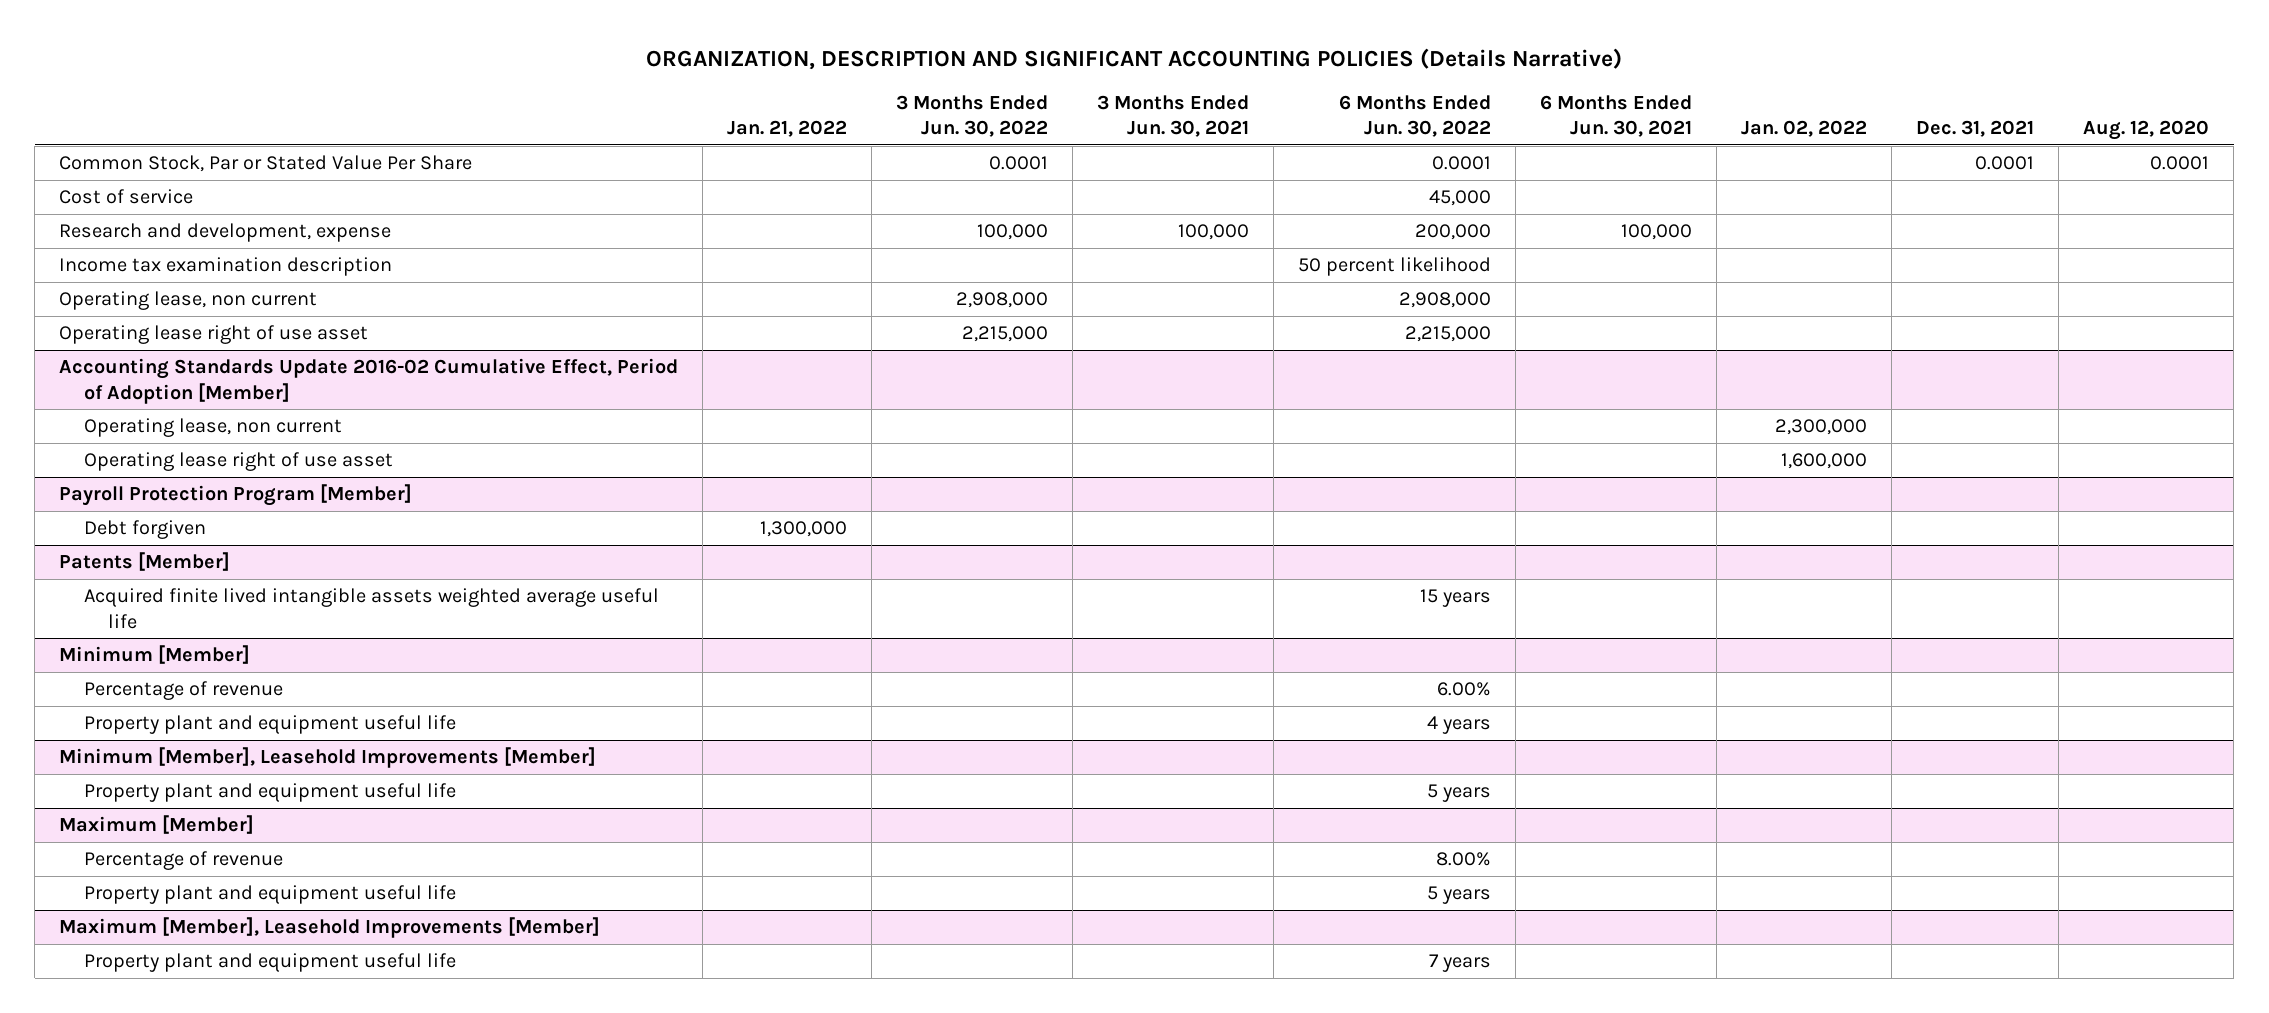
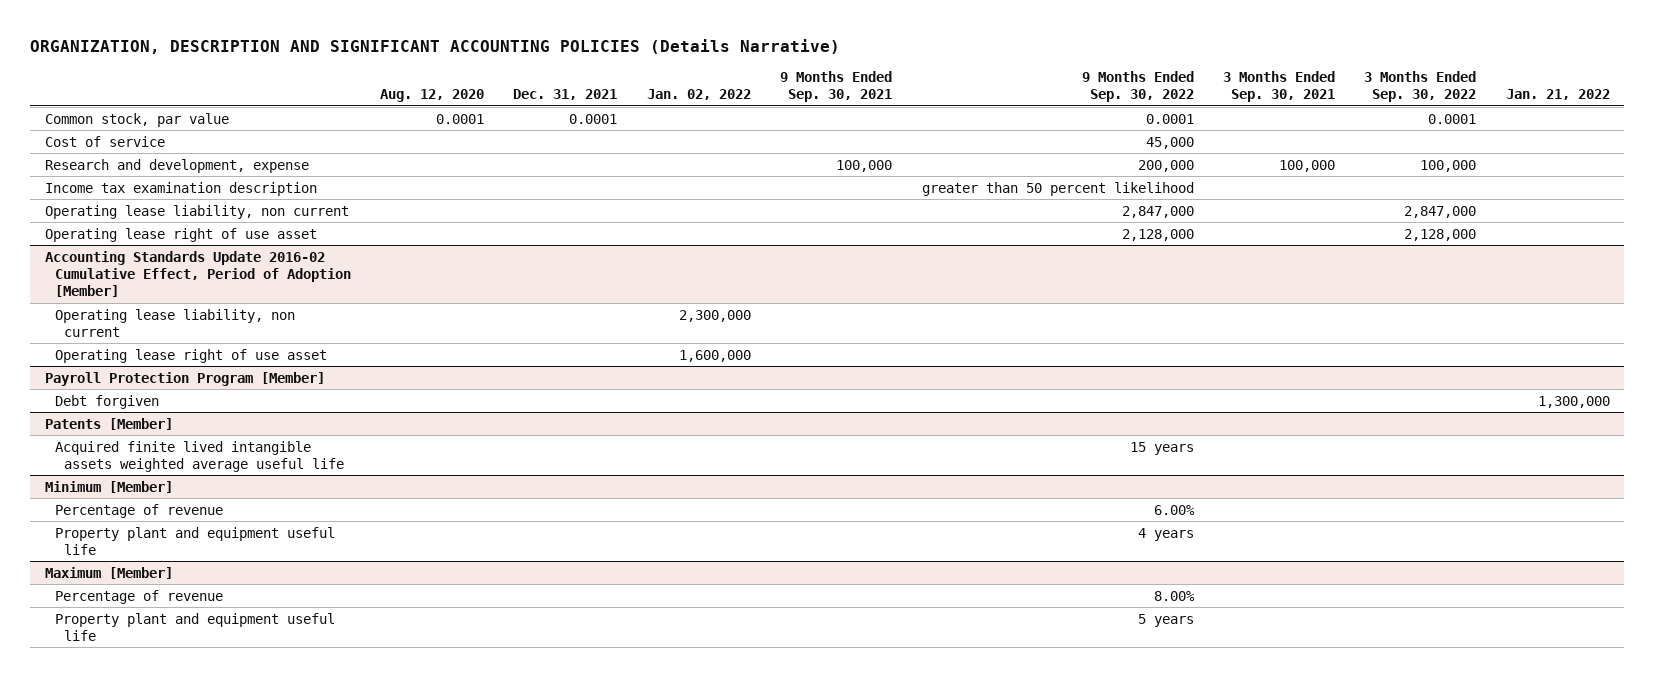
[896,94,1049,138] 3 Months Ended Jun. 30, 2022 -> none
[1097,94,1250,138] 3 Months Ended Jun. 30, 2021 -> none
[1339,94,1492,138] 6 Months Ended Jun. 30, 2022 -> none
[1540,94,1693,138] 6 Months Ended Jun. 30, 2021 -> none
none -> [780,70,893,103] 9 Months Ended Sep. 30, 2021
none -> [1081,70,1194,103] 9 Months Ended Sep. 30, 2022
none -> [1222,70,1335,103] 3 Months Ended Sep. 30, 2021
none -> [1364,70,1477,103] 3 Months Ended Sep. 30, 2022
[59,155,473,173] Common Stock, Par or Stated Value Per Share -> [45,112,230,127] Common stock, par value
[59,291,318,311] Operating lease, non current -> [45,204,350,219] Operating lease liability, non current
[83,418,342,438] Operating lease, non current -> [54,308,295,337] Operating lease liability, non current
[59,747,597,769] Minimum [Member], Leasehold Improvements [Member] -> none
[83,783,456,803] Property plant and equipment useful life -> none
[59,917,601,939] Maximum [Member], Leasehold Improvements [Member] -> none
[83,953,456,973] Property plant and equipment useful life -> none

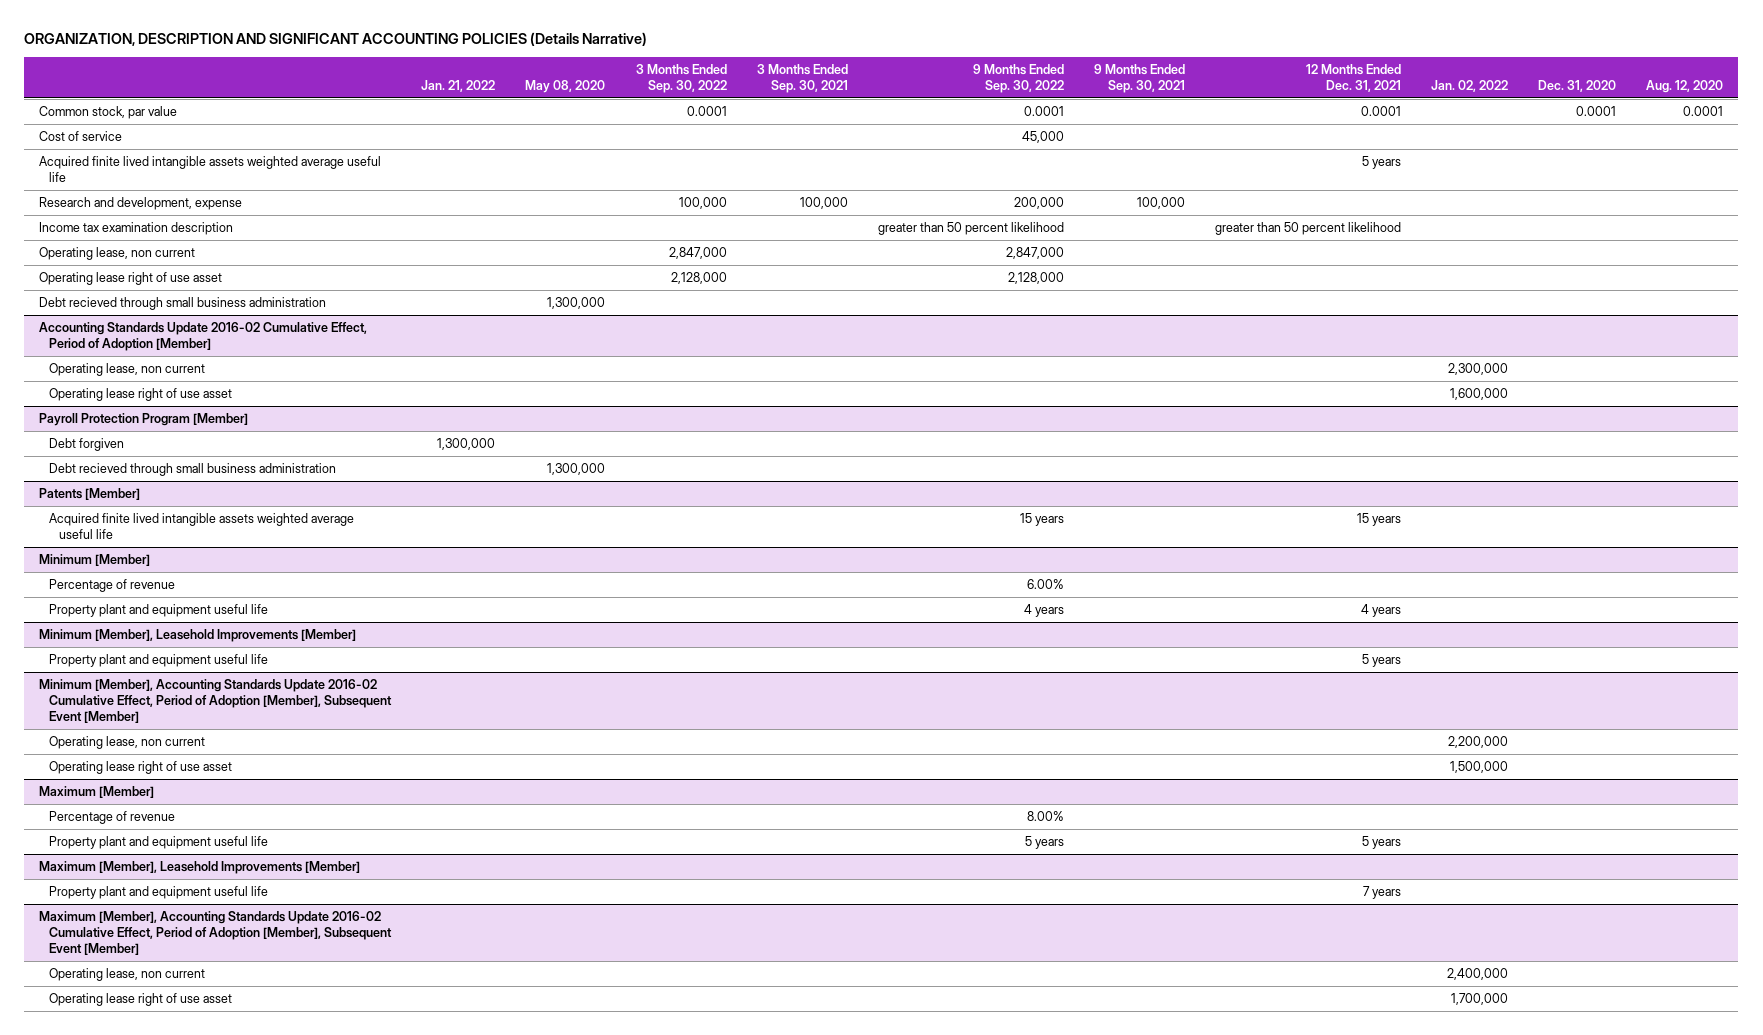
[513,89,618,101] Dec. 31, 2021 -> none
none -> [525,79,606,93] May 08, 2020
none -> [1305,63,1401,92] 12 Months Ended Dec. 31, 2021
none -> [1538,79,1617,92] Dec. 31, 2020
none -> [39,156,382,182] Acquired finite lived intangible assets weighted average useful life
[45,204,350,219] Operating lease liability, non current -> [39,247,196,261] Operating lease, non current
none -> [39,297,327,311] Debt recieved through small business administration
[54,308,295,337] Operating lease liability, non current -> [49,363,206,377] Operating lease, non current
none -> [49,463,337,477] Debt recieved through small business administration
none -> [39,629,357,643] Minimum [Member], Leasehold Improvements [Member]
none -> [49,654,269,668] Property plant and equipment useful life
none -> [39,679,393,723] Minimum [Member], Accounting Standards Update 2016-02 Cumulative Effect, Period of Adoption [Member], Subsequent Event [Member]
none -> [49,736,206,750] Operating lease, non current
none -> [49,761,233,775] Operating lease right of use asset
none -> [39,861,361,875] Maximum [Member], Leasehold Improvements [Member]
none -> [49,886,269,900] Property plant and equipment useful life
none -> [39,911,393,955] Maximum [Member], Accounting Standards Update 2016-02 Cumulative Effect, Period of Adoption [Member], Subsequent Event [Member]
none -> [49,968,206,982] Operating lease, non current
none -> [49,993,233,1007] Operating lease right of use asset

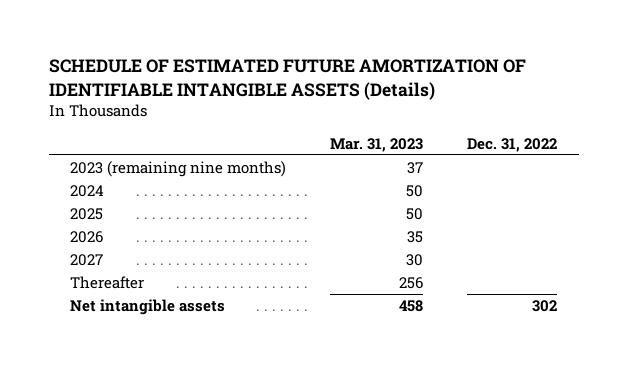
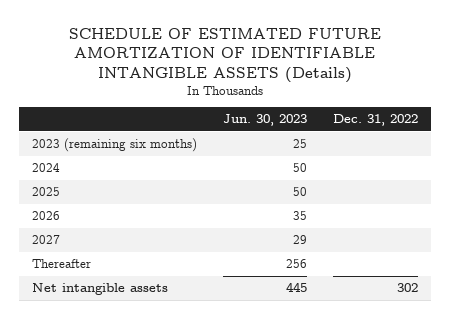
[330,137,424,152] Mar. 31, 2023 -> none
none -> [223,114,308,127] Jun. 30, 2023
[70,161,287,178] 2023 (remaining nine months) -> [32,138,198,153] 2023 (remaining six months)

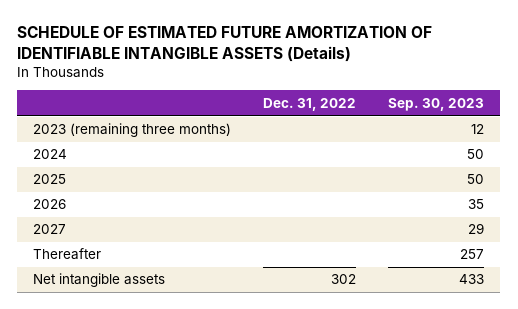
[223,114,308,127] Jun. 30, 2023 -> none
none -> [388,97,485,111] Sep. 30, 2023
[32,138,198,153] 2023 (remaining six months) -> [33,123,232,138] 2023 (remaining three months)

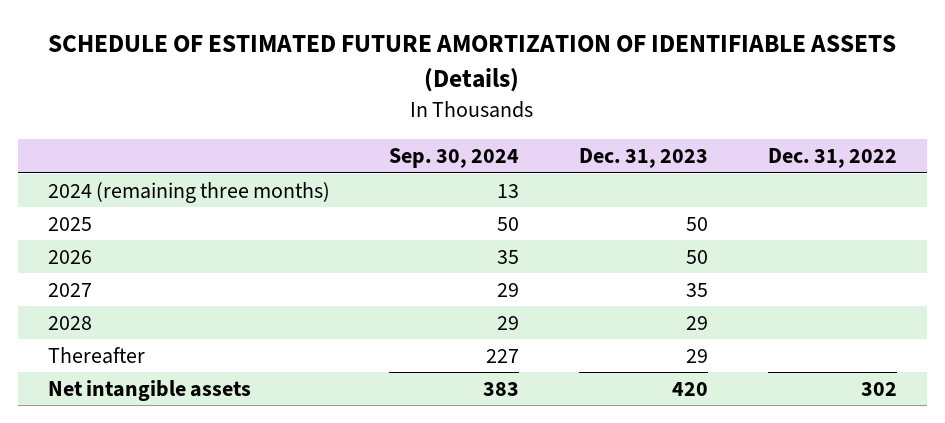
[17,26,433,62] SCHEDULE OF ESTIMATED FUTURE AMORTIZATION OF IDENTIFIABLE INTANGIBLE ASSETS (Details) -> [48,35,897,92] SCHEDULE OF ESTIMATED FUTURE AMORTIZATION OF IDENTIFIABLE ASSETS (Details)
[388,97,485,111] Sep. 30, 2023 -> none
none -> [389,148,520,169] Sep. 30, 2024
none -> [579,148,709,169] Dec. 31, 2023
[33,149,68,160] 2024 -> none
[33,123,232,138] 2023 (remaining three months) -> [47,181,330,203] 2024 (remaining three months)
none -> [47,315,92,330] 2028

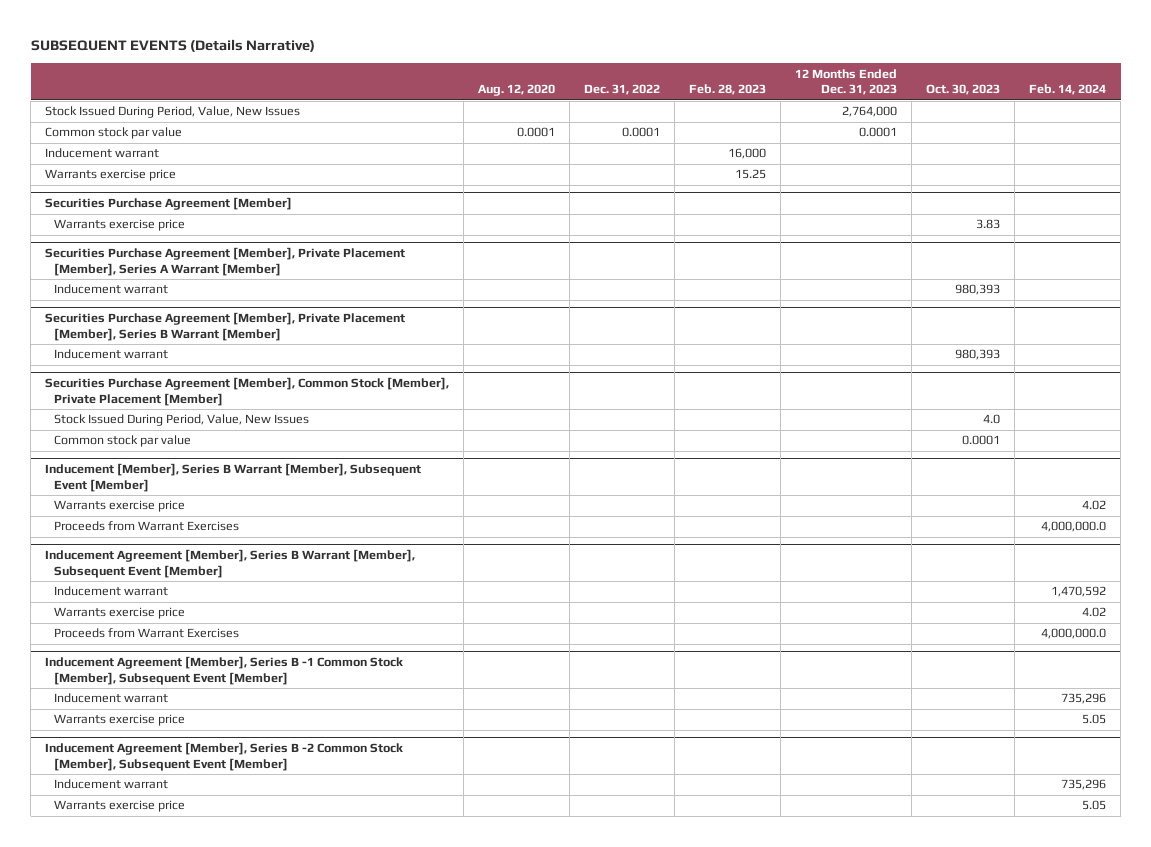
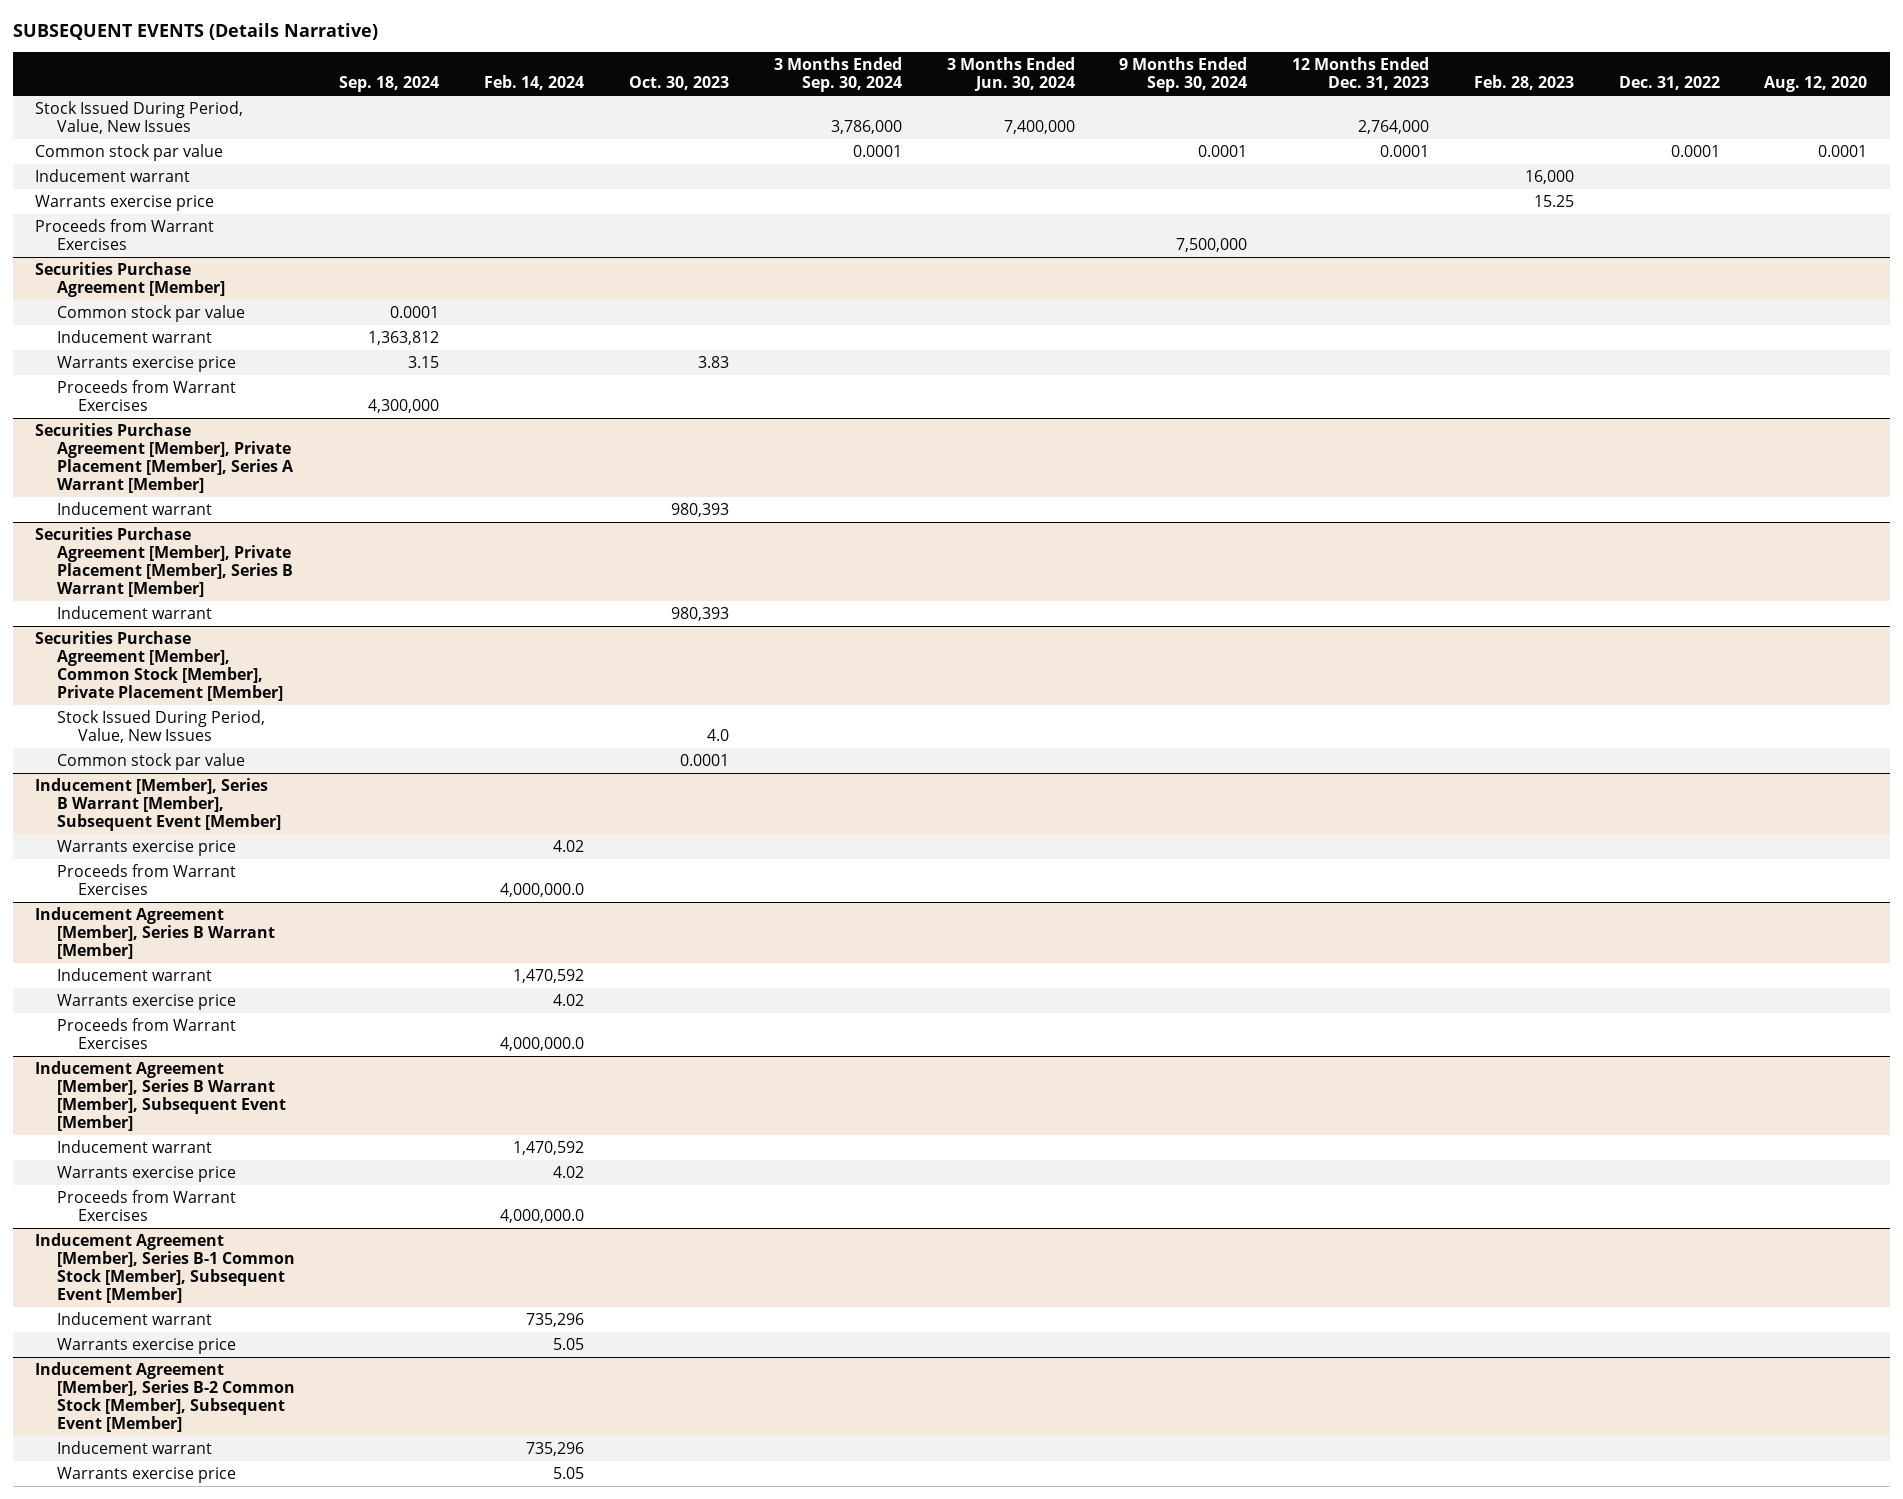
none -> [339,76,440,93] Sep. 18, 2024
none -> [773,57,902,93] 3 Months Ended Sep. 30, 2024
none -> [946,57,1075,92] 3 Months Ended Jun. 30, 2024
none -> [1119,57,1248,93] 9 Months Ended Sep. 30, 2024
none -> [35,219,215,251] Proceeds from Warrant Exercises
none -> [56,305,245,323] Common stock par value
none -> [56,330,212,344] Inducement warrant
none -> [56,380,236,412] Proceeds from Warrant Exercises
none -> [35,907,275,960] Inducement Agreement [Member], Series B Warrant [Member]
none -> [56,968,212,982] Inducement warrant
none -> [56,994,236,1011] Warrants exercise price
none -> [56,1018,236,1050] Proceeds from Warrant Exercises
[45,656,404,686] Inducement Agreement [Member], Series B -1 Common Stock [Member], Subsequent Event [Member] -> [35,1233,295,1304] Inducement Agreement [Member], Series B-1 Common Stock [Member], Subsequent Event [Member]
[45,742,404,772] Inducement Agreement [Member], Series B -2 Common Stock [Member], Subsequent Event [Member] -> [35,1362,295,1433] Inducement Agreement [Member], Series B-2 Common Stock [Member], Subsequent Event [Member]

